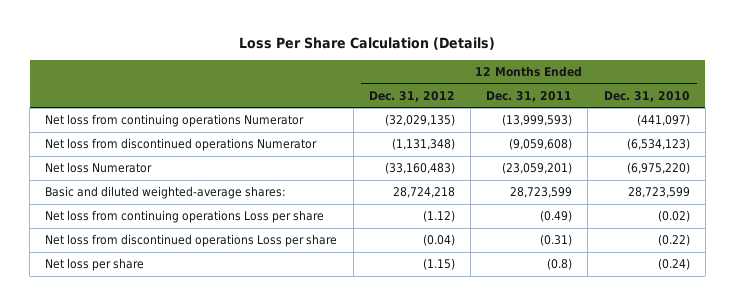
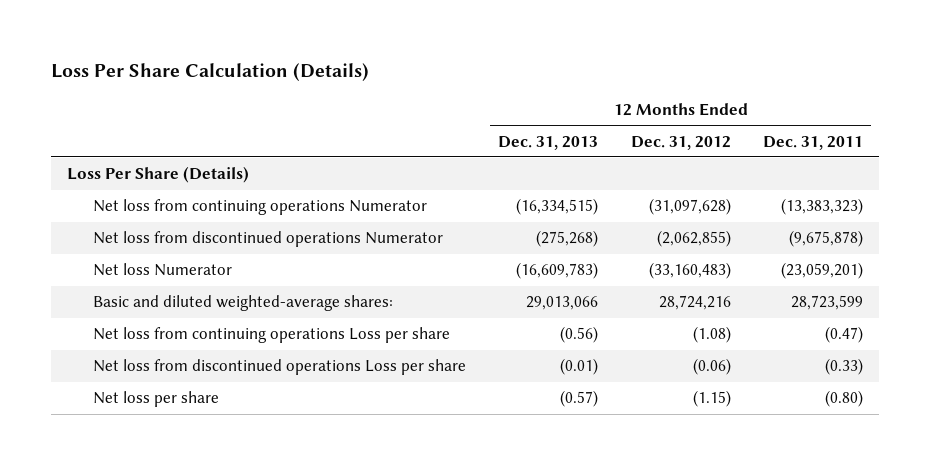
[603,90,690,102] Dec. 31, 2010 -> none
none -> [498,135,599,150] Dec. 31, 2013
none -> [66,166,249,184] Loss Per Share (Details)
[384,114,455,127] (32,029,135) -> [648,198,731,216] (31,097,628)
[502,114,573,127] (13,999,593) -> [780,198,863,216] (13,383,323)
[391,138,455,151] (1,131,348) -> [656,230,731,248] (2,062,855)
[509,138,573,151] (9,059,608) -> [788,230,863,248] (9,675,878)
[392,187,455,199] 28,724,218 -> [658,295,731,311] 28,724,216
[422,210,455,223] (1.12) -> [692,326,731,344] (1.08)
[540,210,573,223] (0.49) -> [824,326,863,344] (0.47)
[422,234,455,247] (0.04) -> [692,358,731,376] (0.06)
[540,234,573,247] (0.31) -> [824,358,863,376] (0.33)
[547,258,573,271] (0.8) -> [824,390,863,408] (0.80)

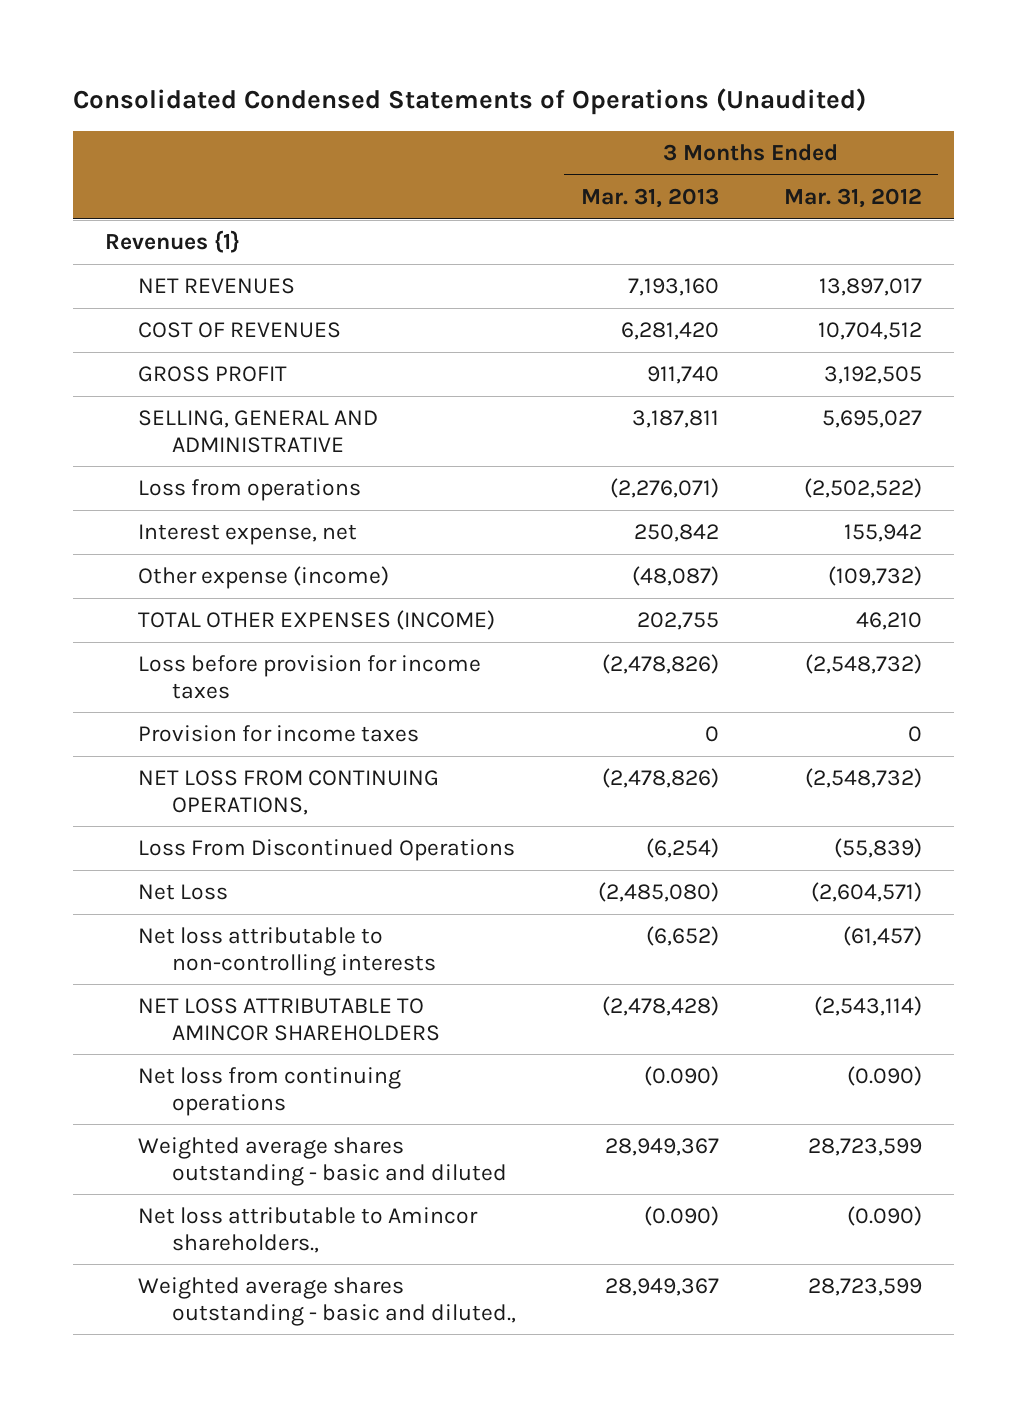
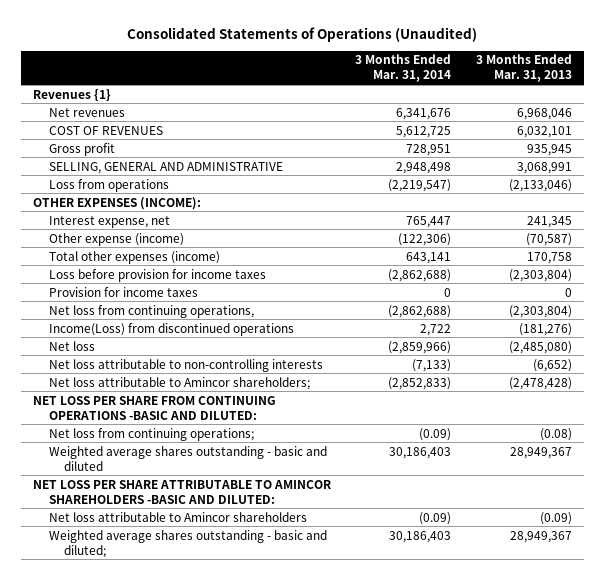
[72,88,866,116] Consolidated Condensed Statements of Operations (Unaudited) -> [127,27,478,43] Consolidated Statements of Operations (Unaudited)
[783,188,922,209] Mar. 31, 2012 -> none
none -> [355,54,452,83] 3 Months Ended Mar. 31, 2014
[138,278,296,295] NET REVENUES -> [48,107,125,117] Net revenues
[627,278,719,297] 7,193,160 -> [516,107,572,120] 6,968,046
[620,322,719,341] 6,281,420 -> [516,125,572,138] 6,032,101
[138,366,288,383] GROSS PROFIT -> [48,142,115,156] Gross profit
[646,366,719,385] 911,740 -> [526,143,572,156] 935,945
[631,410,719,429] 3,187,811 -> [516,161,572,174] 3,068,991
[609,478,719,499] (2,276,071) -> [508,178,572,192] (2,133,046)
none -> [32,196,201,210] OTHER EXPENSES (INCOME):
[633,524,719,543] 250,842 -> [526,215,572,228] 241,345
[631,566,719,587] (48,087) -> [525,232,572,246] (70,587)
[138,610,496,631] TOTAL OTHER EXPENSES (INCOME) -> [48,250,220,264] Total other expenses (income)
[636,612,719,631] 202,755 -> [526,251,572,264] 170,758
[601,654,719,675] (2,478,826) -> [508,268,572,282] (2,303,804)
[138,770,440,815] NET LOSS FROM CONTINUING OPERATIONS, -> [48,304,254,318] Net loss from continuing operations,
[601,768,719,789] (2,478,826) -> [508,304,572,318] (2,303,804)
[138,839,516,862] Loss From Discontinued Operations -> [48,322,294,336] Income(Loss) from discontinued operations
[645,838,719,859] (6,254) -> [518,322,572,336] (181,276)
[138,884,229,901] Net Loss -> [48,340,95,351] Net loss
[138,998,440,1041] NET LOSS ATTRIBUTABLE TO AMINCOR SHAREHOLDERS -> [48,376,310,390] Net loss attributable to Amincor shareholders;
none -> [32,395,276,420] NET LOSS PER SHARE FROM CONTINUING OPERATIONS -BASIC AND DILUTED:
[138,1067,402,1116] Net loss from continuing operations -> [48,427,254,441] Net loss from continuing operations;
[643,1066,719,1087] (0.090) -> [539,427,572,441] (0.08)
none -> [32,479,331,504] NET LOSS PER SHARE ATTRIBUTABLE TO AMINCOR SHAREHOLDERS -BASIC AND DILUTED:
[138,1207,479,1253] Net loss attributable to Amincor shareholders., -> [48,511,307,522] Net loss attributable to Amincor shareholders
[643,1206,719,1227] (0.090) -> [539,511,572,525] (0.09)
[138,1277,516,1326] Weighted average shares outstanding - basic and diluted., -> [48,529,327,558] Weighted average shares outstanding - basic and diluted;

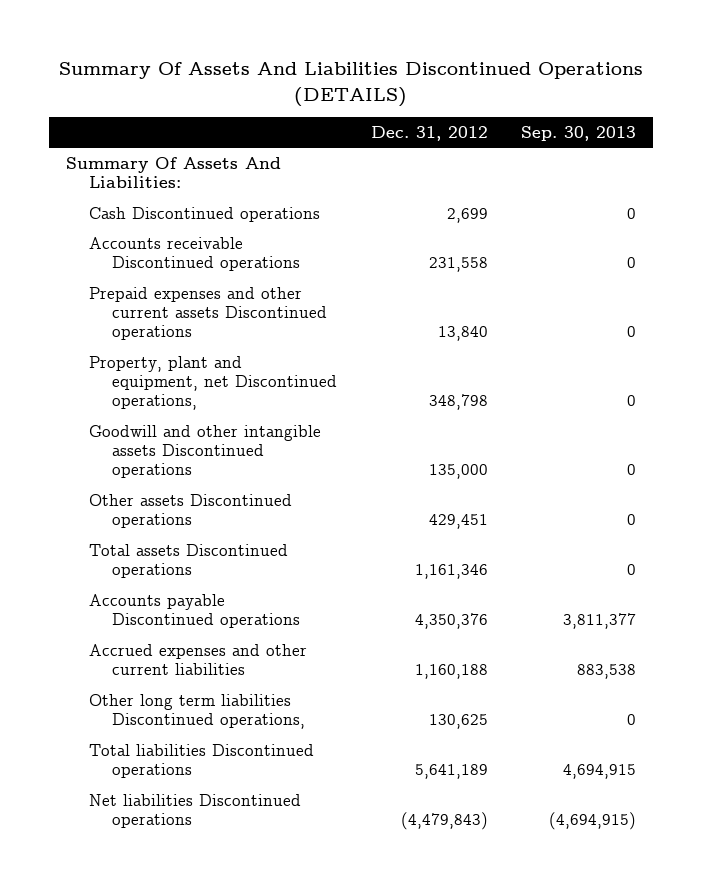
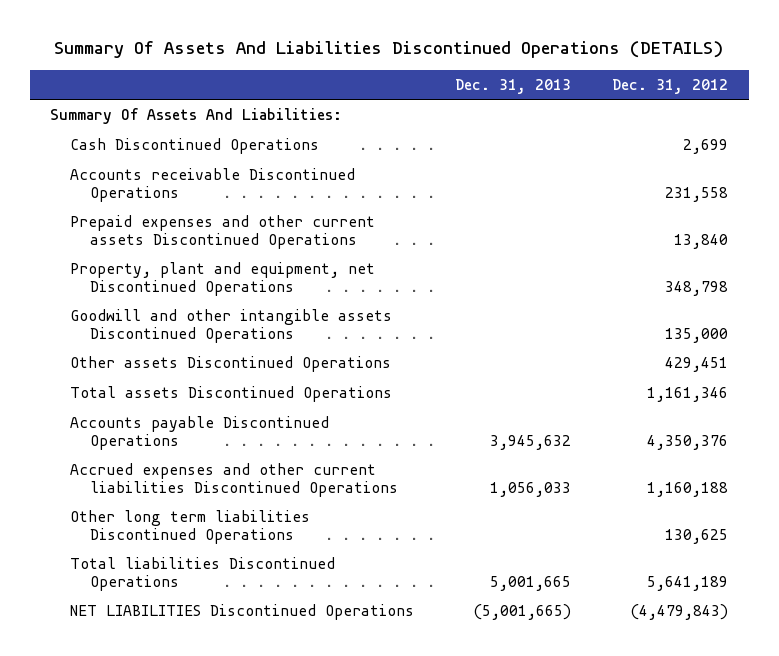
[521,125,637,141] Sep. 30, 2013 -> none
none -> [455,78,572,94] Dec. 31, 2013
[89,206,321,222] Cash Discontinued operations -> [70,138,320,155] Cash Discontinued Operations
[89,236,301,272] Accounts receivable Discontinued operations -> [70,168,356,202] Accounts receivable Discontinued Operations
[89,286,328,341] Prepaid expenses and other current assets Discontinued operations -> [70,215,376,249] Prepaid expenses and other current assets Discontinued Operations
[89,355,338,411] Property, plant and equipment, net Discontinued operations, -> [70,262,376,296] Property, plant and equipment, net Discontinued Operations
[89,424,322,479] Goodwill and other intangible assets Discontinued operations -> [70,309,393,343] Goodwill and other intangible assets Discontinued Operations
[89,493,293,529] Other assets Discontinued operations -> [70,356,392,373] Other assets Discontinued Operations
[89,543,289,579] Total assets Discontinued operations -> [70,386,393,403] Total assets Discontinued Operations
[89,593,301,629] Accounts payable Discontinued operations -> [70,416,330,450] Accounts payable Discontinued Operations
[89,643,308,676] Accrued expenses and other current liabilities -> [70,463,399,497] Accrued expenses and other current liabilities Discontinued Operations
[89,693,306,730] Other long term liabilities Discontinued operations, -> [70,510,311,544] Other long term liabilities Discontinued Operations
[89,743,315,779] Total liabilities Discontinued operations -> [70,557,336,591] Total liabilities Discontinued Operations
[89,793,302,829] Net liabilities Discontinued operations -> [70,604,415,621] NET LIABILITIES Discontinued Operations

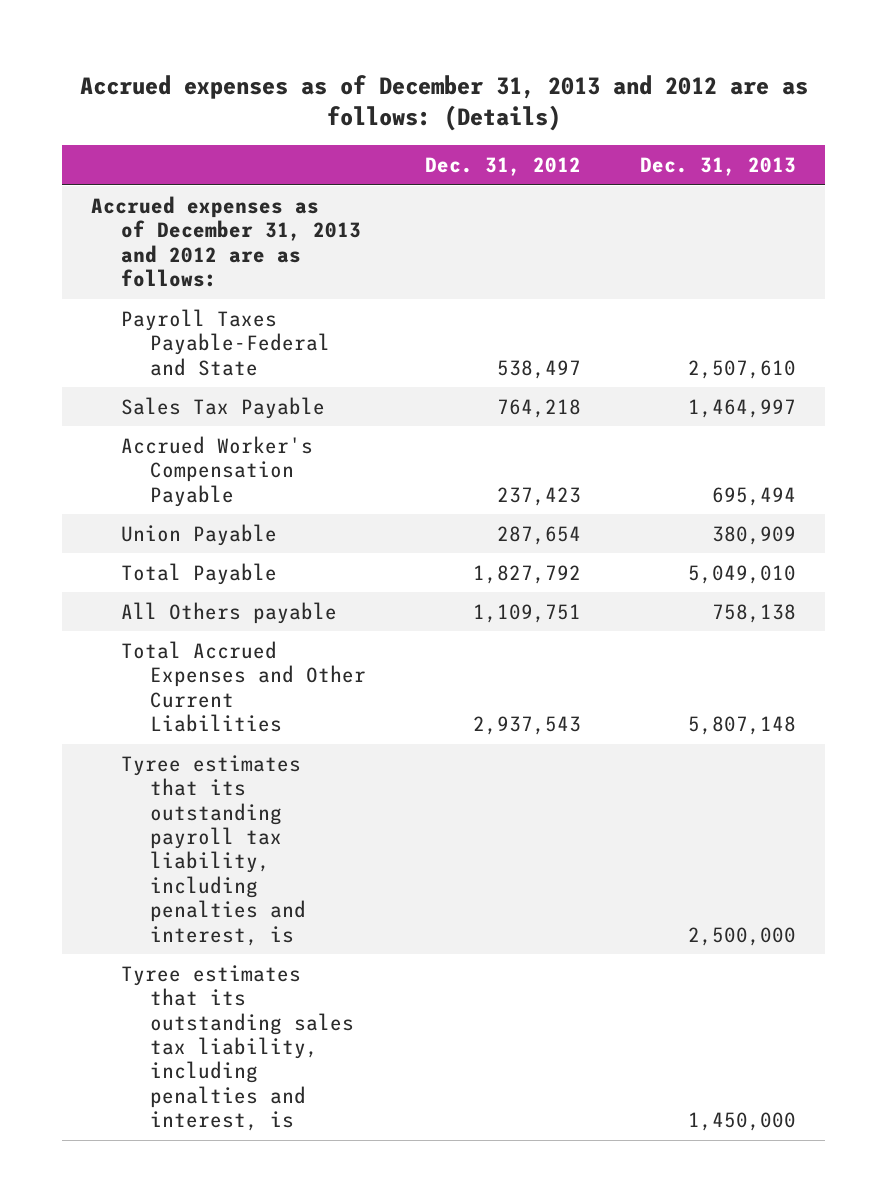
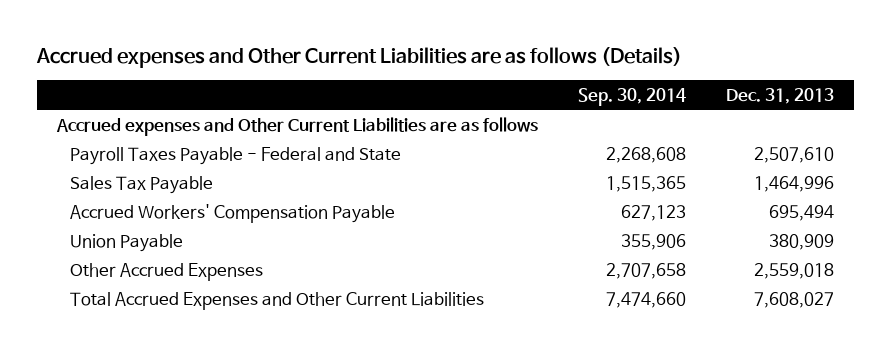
[79,74,808,132] Accrued expenses as of December 31, 2013 and 2012 are as follows: (Details) -> [36,47,683,69] Accrued expenses and Other Current Liabilities are as follows (Details)
[424,157,581,177] Dec. 31, 2012 -> none
none -> [578,88,687,107] Sep. 30, 2014
[91,195,361,288] Accrued expenses as of December 31, 2013 and 2012 are as follows: -> none
none -> [56,116,539,136] Accrued expenses and Other Current Liabilities are as follows
[120,308,331,376] Payroll Taxes Payable-Federal and State -> [69,146,401,165] Payroll Taxes Payable - Federal and State
[687,398,796,418] 1,464,997 -> [754,175,835,192] 1,464,996
[120,435,313,507] Accrued Worker's Compensation Payable -> [69,203,395,223] Accrued Workers' Compensation Payable
[120,562,277,585] Total Payable -> none
[120,601,337,624] All Others payable -> none
[120,754,307,946] Tyree estimates that its outstanding payroll tax liability, including penalties and interest, is -> none
[120,964,355,1132] Tyree estimates that its outstanding sales tax liability, including penalties and interest, is -> none
none -> [69,262,263,281] Other Accrued Expenses
[687,716,796,736] 5,807,148 -> [754,291,835,308] 7,608,027

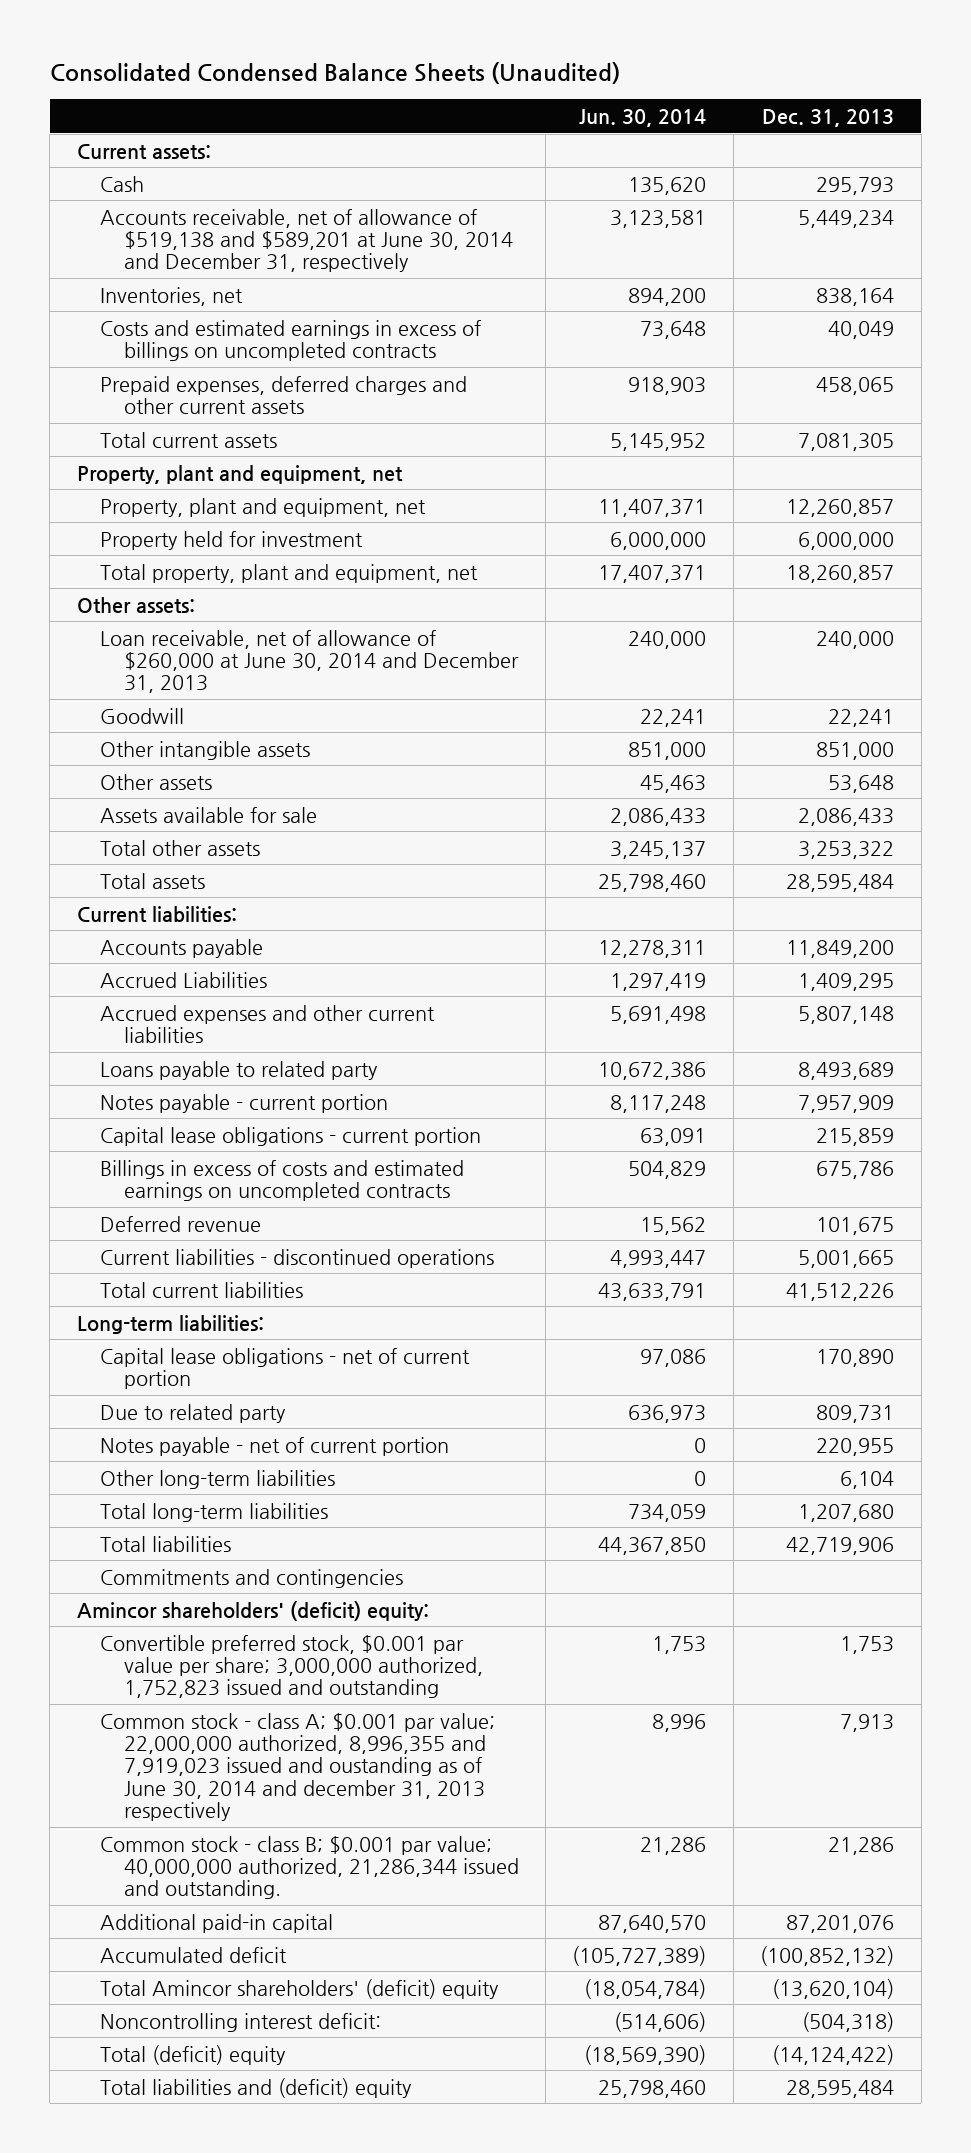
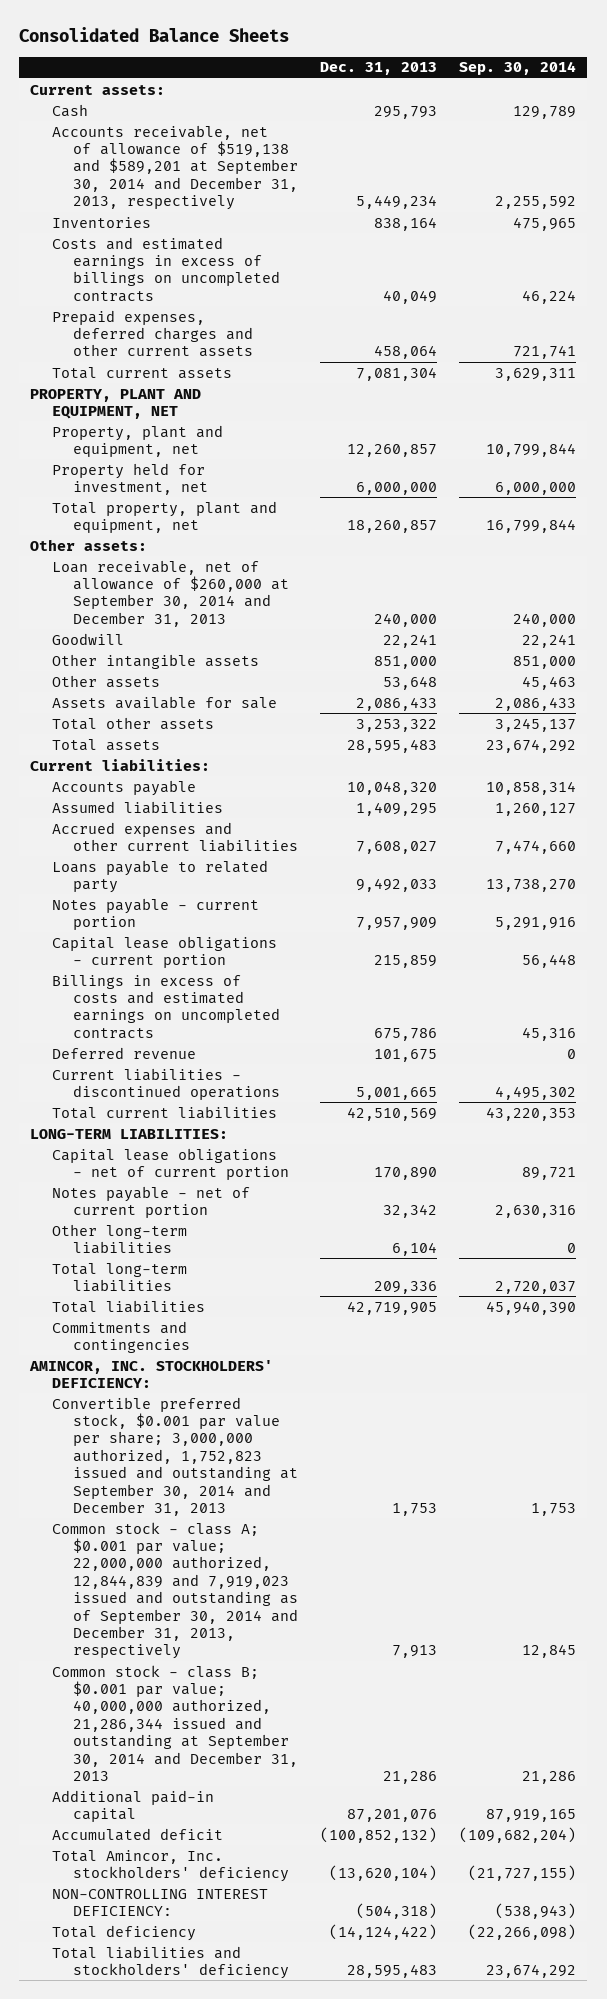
[49,61,620,84] Consolidated Condensed Balance Sheets (Unaudited) -> [19,26,290,42] Consolidated Balance Sheets
[579,108,707,127] Jun. 30, 2014 -> none
none -> [459,61,577,76] Sep. 30, 2014
[100,208,513,273] Accounts receivable, net of allowance of $519,138 and $589,201 at June 30, 2014 and December 31, respectively -> [51,124,299,211] Accounts receivable, net of allowance of $519,138 and $589,201 at September 30, 2014 and December 31, 2013, respectively
[100,286,244,306] Inventories, net -> [51,216,151,228] Inventories
[816,376,895,395] 458,065 -> [374,345,438,360] 458,064
[798,432,895,451] 7,081,305 -> [356,366,438,381] 7,081,304
[76,464,403,484] Property, plant and equipment, net -> [30,388,202,419] PROPERTY, PLANT AND EQUIPMENT, NET
[100,530,364,550] Property held for investment -> [51,462,209,495] Property held for investment, net
[100,629,519,694] Loan receivable, net of allowance of $260,000 at June 30, 2014 and December 31, 2013 -> [51,559,290,627] Loan receivable, net of allowance of $260,000 at September 30, 2014 and December 31, 2013
[786,873,895,892] 28,595,484 -> [347,738,438,753] 28,595,483
[786,939,895,958] 11,849,200 -> [347,780,438,795] 10,048,320
[100,971,268,988] Accrued Liabilities -> [51,800,223,814] Assumed liabilities
[798,1005,895,1024] 5,807,148 -> [356,840,438,854] 7,608,027
[798,1061,895,1080] 8,493,689 -> [356,877,438,892] 9,492,033
[786,1282,895,1301] 41,512,226 -> [347,1106,438,1121] 42,510,569
[76,1314,264,1334] Long-term liabilities: -> [30,1128,229,1139] LONG-TERM LIABILITIES:
[100,1403,287,1423] Due to related party -> none
[816,1437,895,1456] 220,955 -> [383,1203,438,1218] 32,342
[798,1503,895,1522] 1,207,680 -> [374,1280,438,1294] 209,336
[786,1536,895,1555] 42,719,906 -> [347,1300,438,1315] 42,719,905
[76,1600,429,1621] Amincor shareholders' (deficit) equity: -> none
none -> [29,1359,274,1388] AMINCOR, INC. STOCKHOLDERS' DEFICIENCY:
[100,1634,483,1699] Convertible preferred stock, $0.001 par value per share; 3,000,000 authorized, 1,752,823 issued and outstanding -> [51,1396,299,1516] Convertible preferred stock, $0.001 par value per share; 3,000,000 authorized, 1,752,823 issued and outstanding at September 30, 2014 and December 31, 2013
[100,1712,496,1822] Common stock - class A; $0.001 par value; 22,000,000 authorized, 8,996,355 and 7,919,023 issued and oustanding as of June 30, 2014 and december 31, 2013 respectively -> [51,1521,299,1660] Common stock - class A; $0.001 par value; 22,000,000 authorized, 12,844,839 and 7,919,023 issued and outstanding as of September 30, 2014 and December 31, 2013, respectively
[100,1835,519,1900] Common stock - class B; $0.001 par value; 40,000,000 authorized, 21,286,344 issued and outstanding. -> [51,1664,299,1781] Common stock - class B; $0.001 par value; 40,000,000 authorized, 21,286,344 issued and outstanding at September 30, 2014 and December 31, 2013
[100,1978,500,1999] Total Amincor shareholders' (deficit) equity -> [51,1849,290,1882] Total Amincor, Inc. stockholders' deficiency
[100,2012,382,2032] Noncontrolling interest deficit: -> [51,1888,268,1916] NON-CONTROLLING INTEREST DEFICIENCY:
[100,2044,287,2065] Total (deficit) equity -> [51,1924,196,1941] Total deficiency
[100,2077,413,2098] Total liabilities and (deficit) equity -> [51,1945,290,1979] Total liabilities and stockholders' deficiency
[786,2079,895,2098] 28,595,484 -> [347,1963,438,1978] 28,595,483

